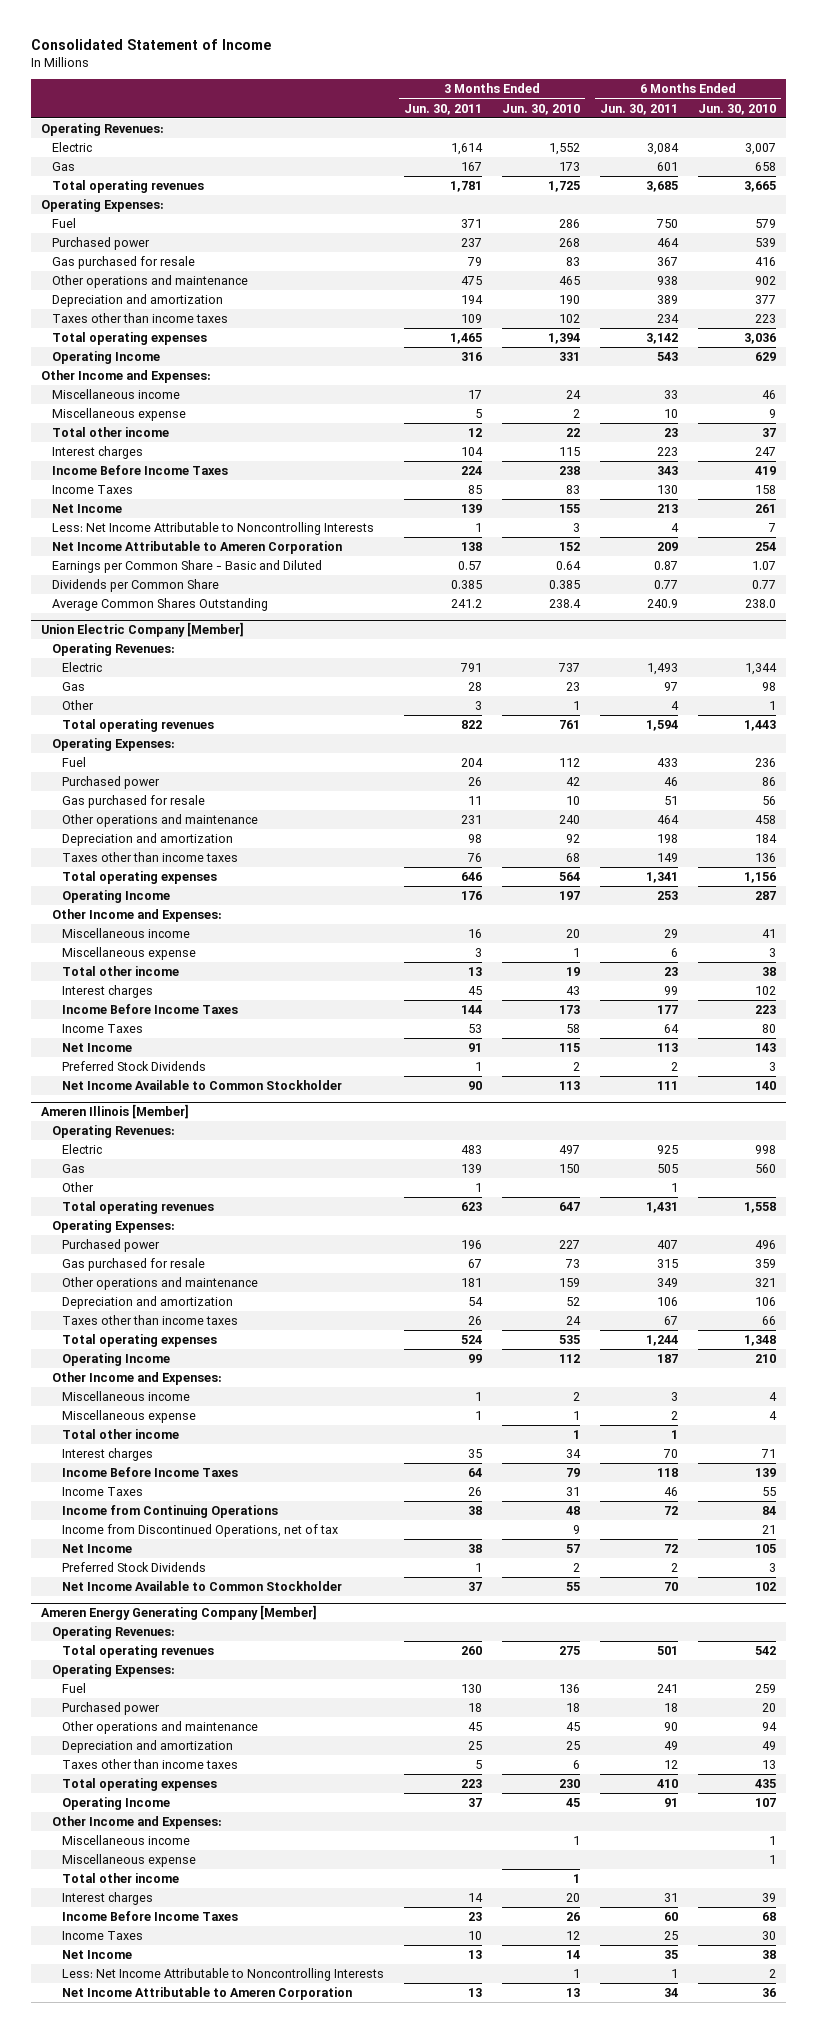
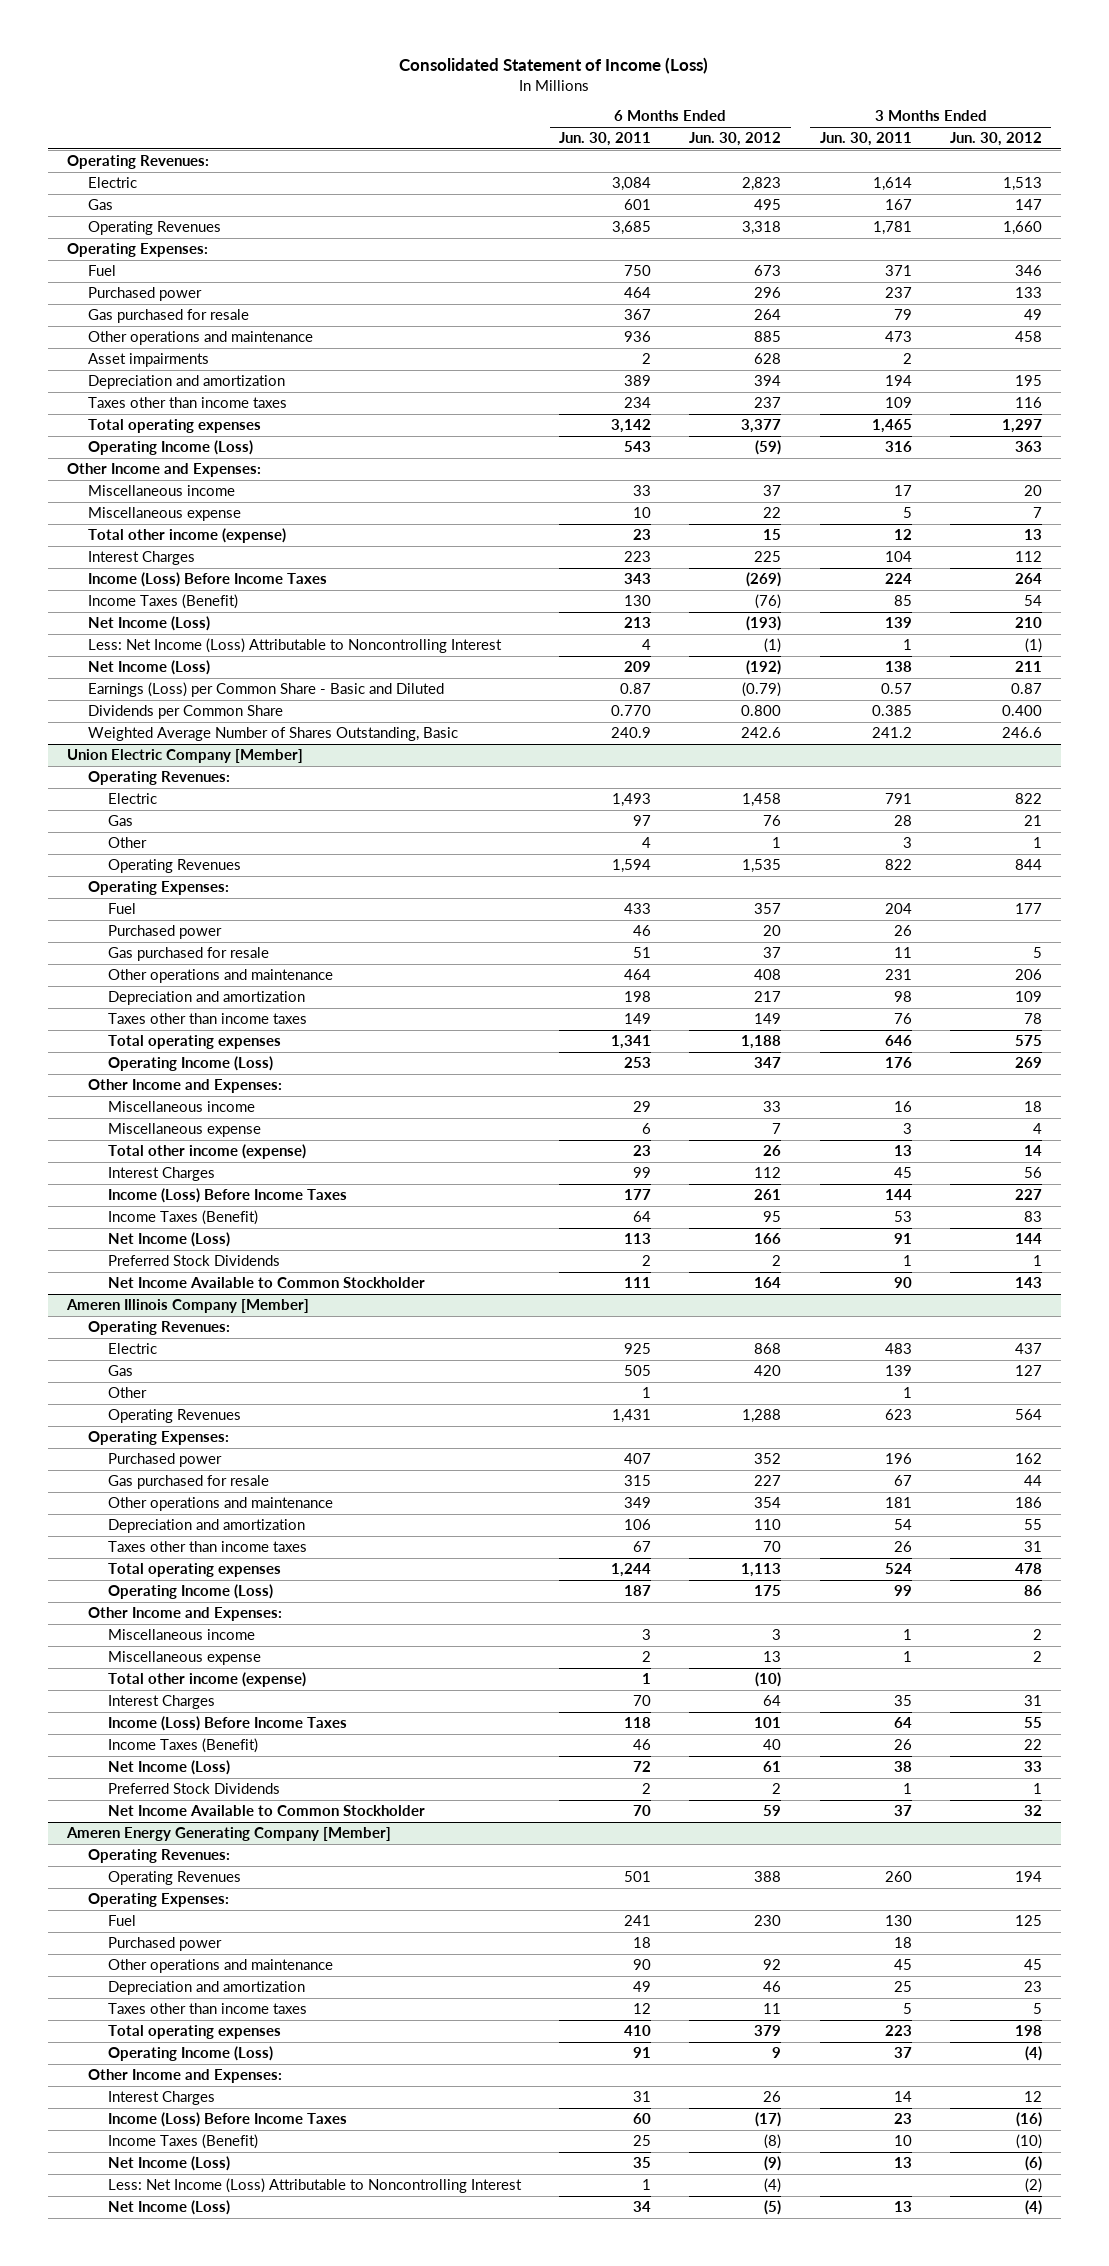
[31,39,272,51] Consolidated Statement of Income -> [399,56,709,74] Consolidated Statement of Income (Loss)
[501,103,580,115] Jun. 30, 2010 -> none
[697,103,776,115] Jun. 30, 2010 -> none
none -> [689,132,782,147] Jun. 30, 2012
none -> [949,132,1042,147] Jun. 30, 2012
[51,180,204,194] Total operating revenues -> [87,221,221,236] Operating Revenues
[461,276,483,286] 475 -> [884,331,912,343] 473
[656,276,678,286] 938 -> [624,331,652,343] 936
none -> [87,353,209,368] Asset impairments
[51,351,160,365] Operating Income -> [87,440,253,456] Operating Income (Loss)
[51,427,169,438] Total other income -> [87,528,286,544] Total other income (expense)
[51,446,143,460] Interest charges -> [87,551,195,566] Interest Charges
[51,465,228,476] Income Before Income Taxes -> [87,572,327,588] Income (Loss) Before Income Taxes
[51,485,133,495] Income Taxes -> [87,594,238,610] Income Taxes (Benefit)
[51,504,122,514] Net Income -> [87,616,210,632] Net Income (Loss)
[51,522,374,536] Less: Net Income Attributable to Noncontrolling Interests -> [87,638,502,654] Less: Net Income (Loss) Attributable to Noncontrolling Interest
[51,541,342,555] Net Income Attributable to Ameren Corporation -> [87,660,210,676] Net Income (Loss)
[51,560,322,574] Earnings per Common Share - Basic and Diluted -> [87,682,444,698] Earnings (Loss) per Common Share - Basic and Diluted
[653,580,678,590] 0.77 -> [611,705,652,717] 0.770
[51,598,268,612] Average Common Shares Outstanding -> [87,727,458,742] Weighted Average Number of Shares Outstanding, Basic
[62,719,215,733] Total operating revenues -> [108,859,242,874] Operating Revenues
[62,890,171,904] Operating Income -> [108,1056,274,1072] Operating Income (Loss)
[62,966,180,977] Total other income -> [108,1144,307,1160] Total other income (expense)
[62,985,154,999] Interest charges -> [108,1167,216,1182] Interest Charges
[62,1004,239,1015] Income Before Income Taxes -> [108,1188,348,1204] Income (Loss) Before Income Taxes
[62,1024,144,1034] Income Taxes -> [108,1210,259,1226] Income Taxes (Benefit)
[62,1043,133,1053] Net Income -> [108,1232,231,1248] Net Income (Loss)
[40,1104,189,1120] Ameren Illinois [Member] -> [66,1299,310,1314] Ameren Illinois Company [Member]
[62,1201,215,1215] Total operating revenues -> [108,1409,242,1424] Operating Revenues
[62,1353,171,1367] Operating Income -> [108,1584,274,1600] Operating Income (Loss)
[62,1505,279,1519] Income from Continuing Operations -> none
[62,1524,339,1538] Income from Discontinued Operations, net of tax -> none
[62,1429,180,1440] Total other income -> [108,1672,307,1688] Total other income (expense)
[62,1448,154,1462] Interest charges -> [108,1695,216,1710] Interest Charges
[62,1467,239,1478] Income Before Income Taxes -> [108,1716,348,1732] Income (Loss) Before Income Taxes
[62,1487,144,1497] Income Taxes -> [108,1738,259,1754] Income Taxes (Benefit)
[62,1544,133,1554] Net Income -> [108,1760,231,1776] Net Income (Loss)
[62,1645,215,1659] Total operating revenues -> [108,1871,242,1886] Operating Revenues
[62,1797,171,1811] Operating Income -> [108,2046,274,2062] Operating Income (Loss)
[62,1835,191,1846] Miscellaneous income -> none
[62,1854,197,1868] Miscellaneous expense -> none
[62,1873,180,1884] Total other income -> none
[62,1892,154,1906] Interest charges -> [108,2091,216,2106] Interest Charges
[62,1911,239,1922] Income Before Income Taxes -> [108,2112,348,2128] Income (Loss) Before Income Taxes
[62,1931,144,1941] Income Taxes -> [108,2134,259,2150] Income Taxes (Benefit)
[62,1950,133,1960] Net Income -> [108,2156,231,2172] Net Income (Loss)
[62,1968,385,1982] Less: Net Income Attributable to Noncontrolling Interests -> [108,2178,523,2194] Less: Net Income (Loss) Attributable to Noncontrolling Interest
[62,1987,353,2001] Net Income Attributable to Ameren Corporation -> [108,2200,231,2216] Net Income (Loss)

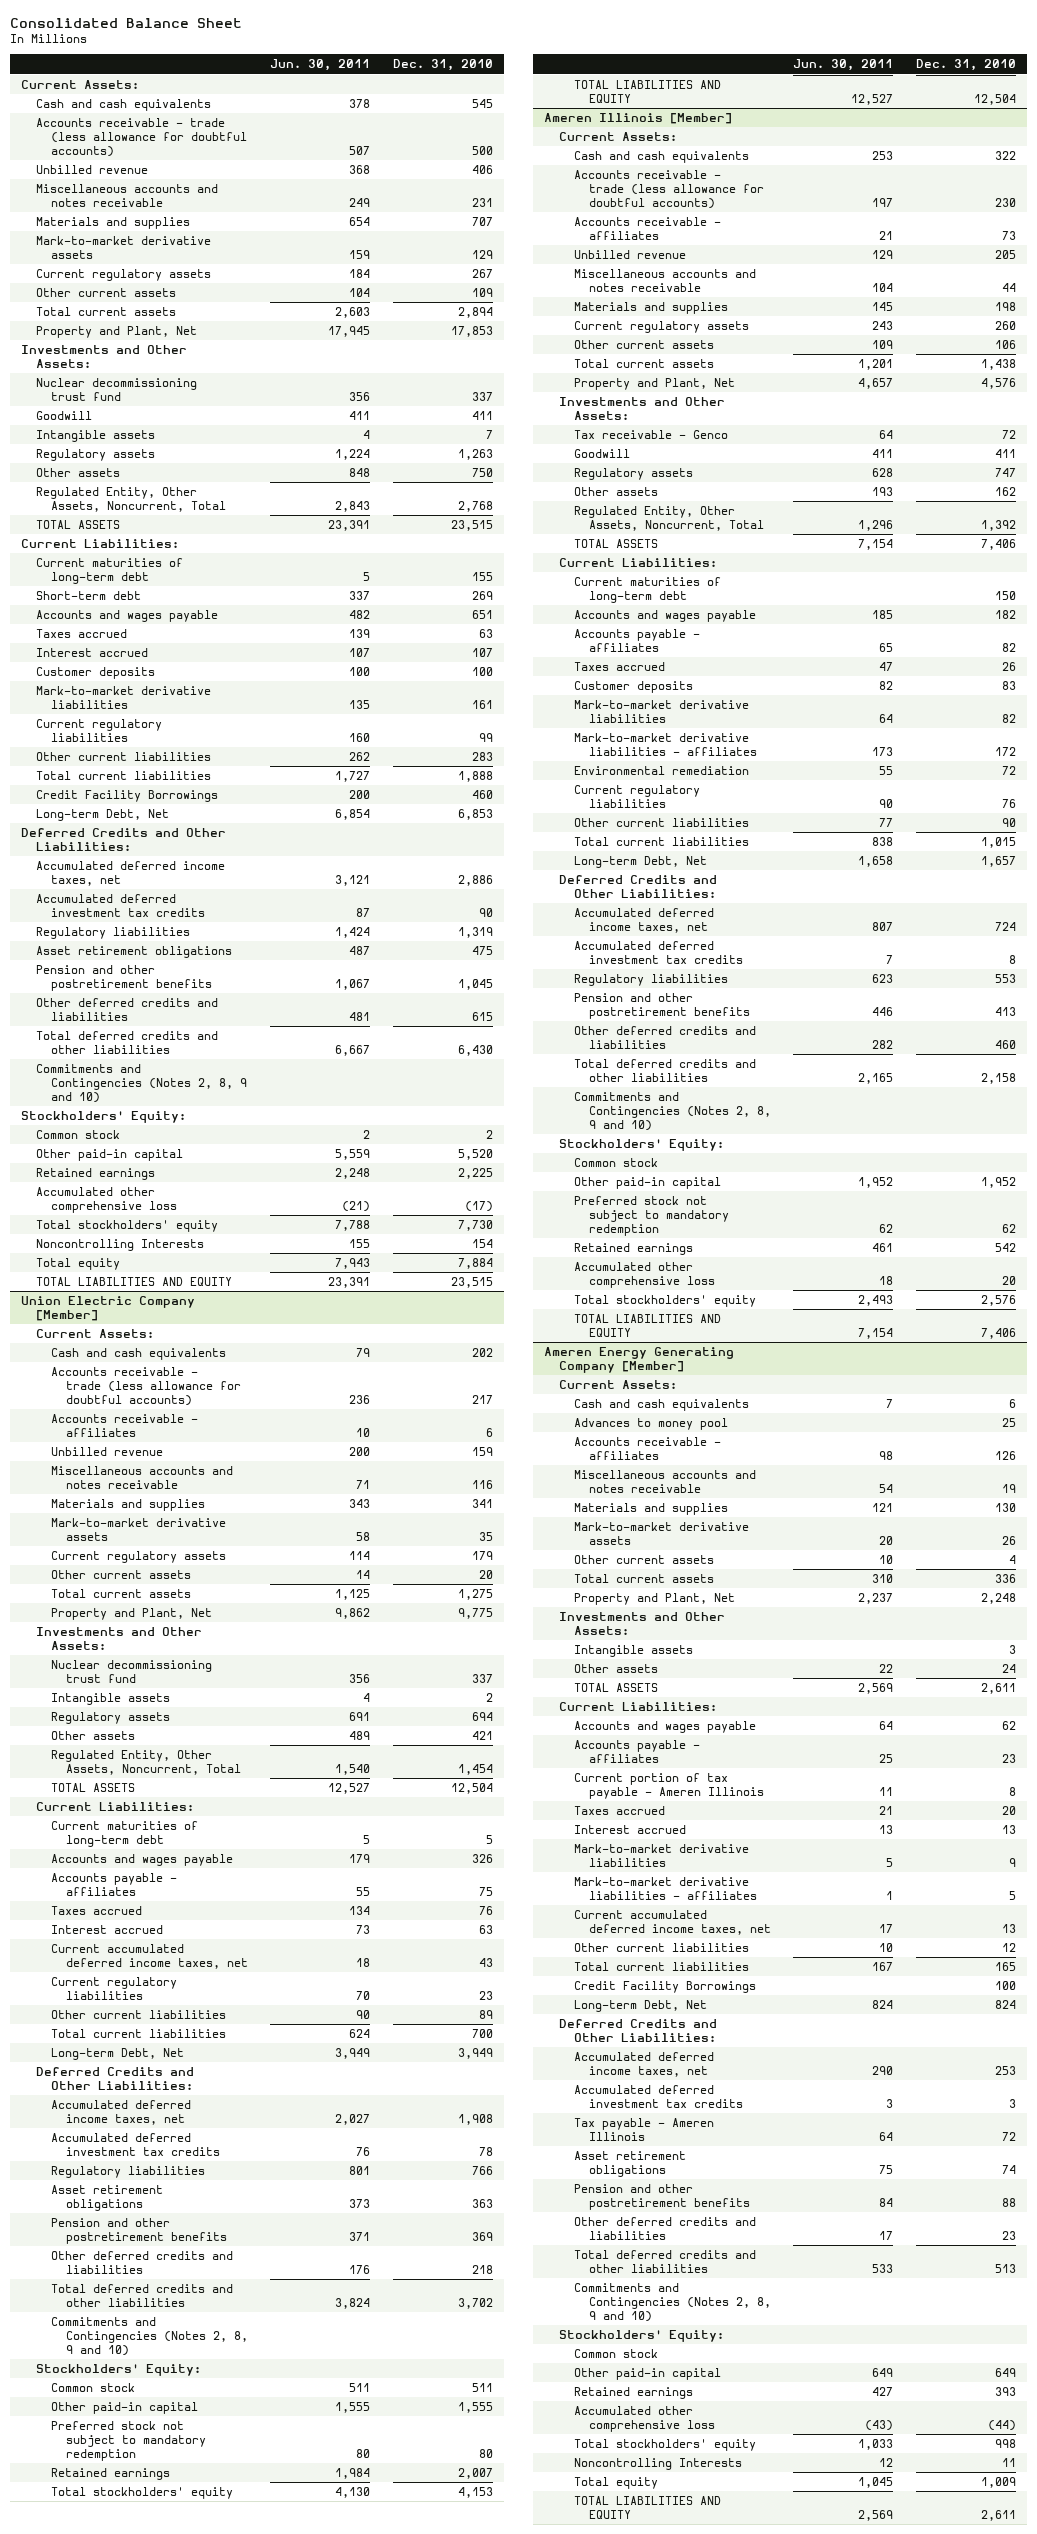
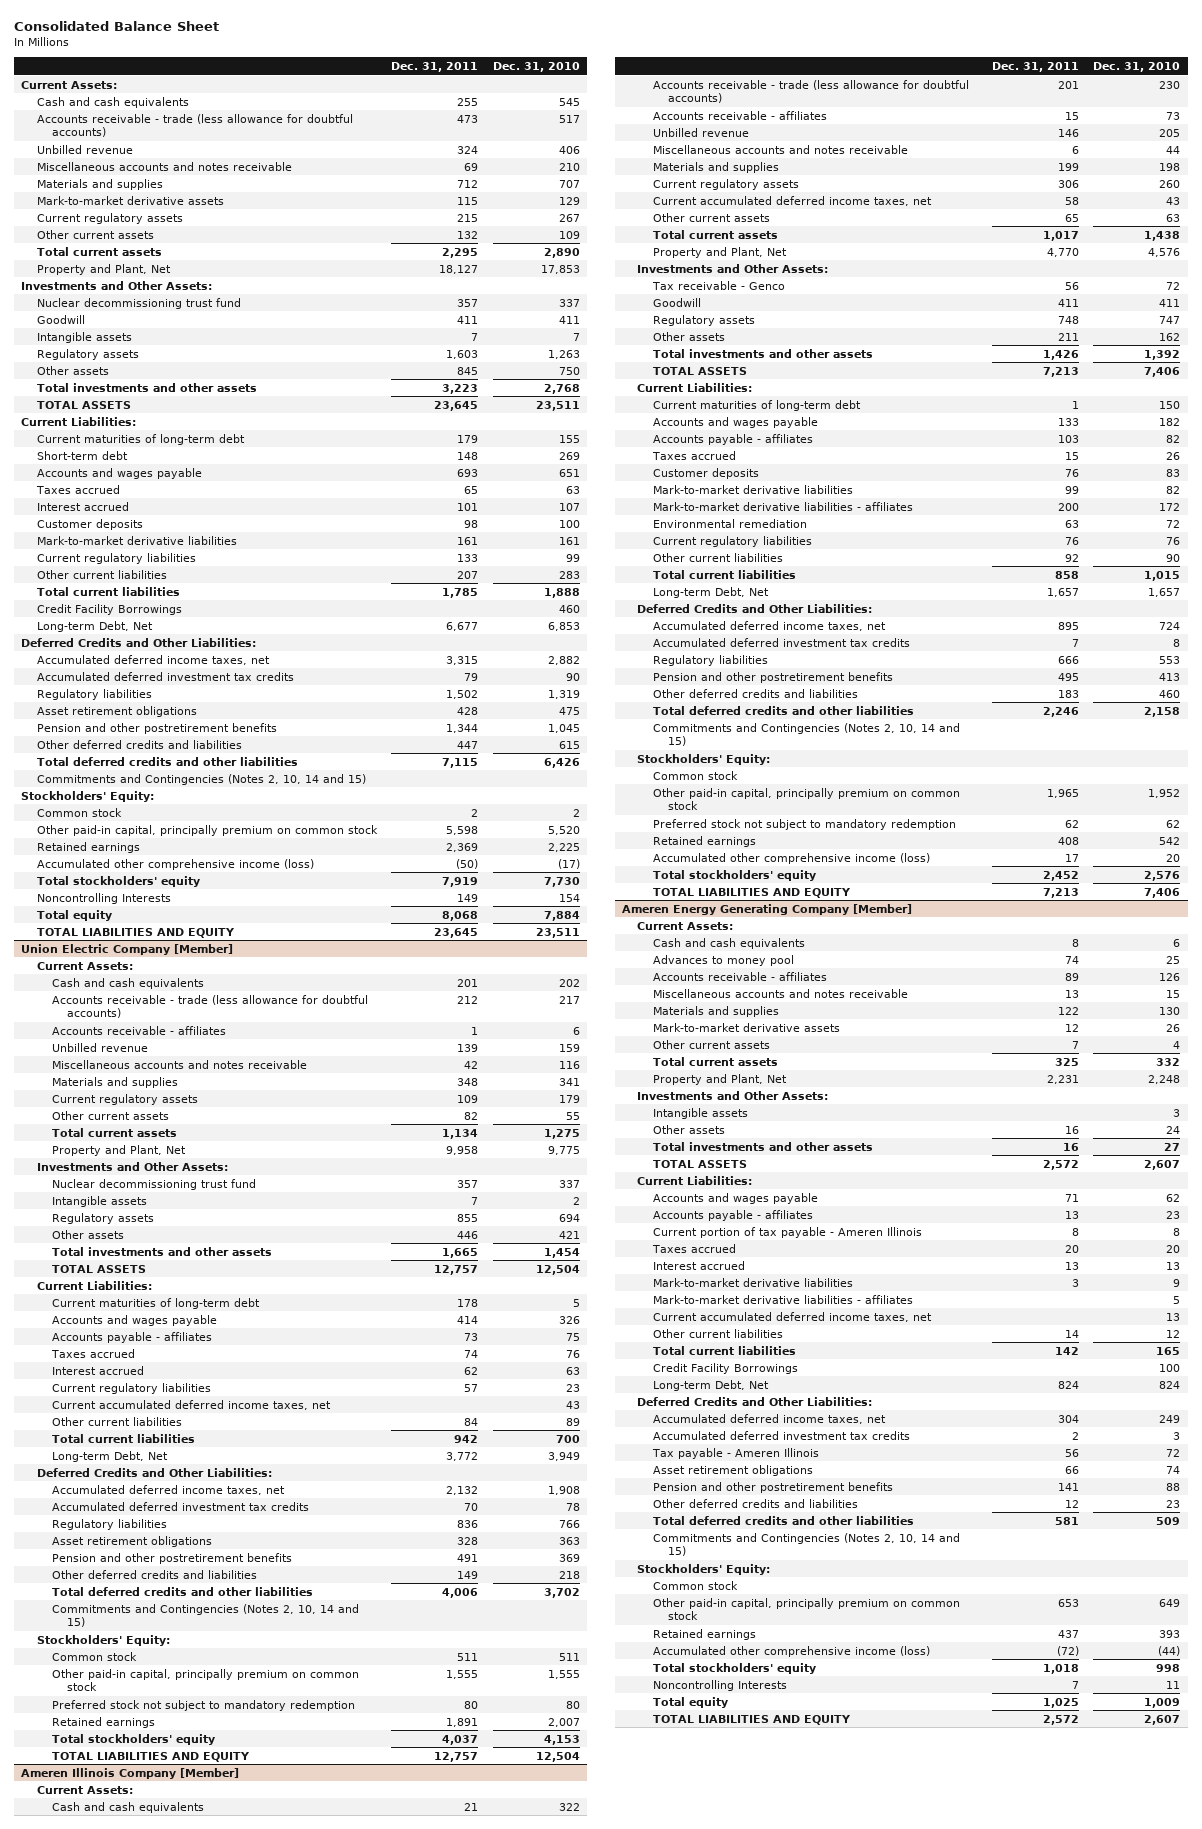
[270,59,371,72] Jun. 30, 2011 -> none
none -> [391,62,479,73] Dec. 31, 2011
[472,145,494,155] 500 -> [558,114,580,123] 517
[472,197,494,207] 231 -> [558,162,580,171] 210
[458,306,494,318] 2,894 -> [543,247,580,258] 2,890
[36,486,226,512] Regulated Entity, Other Assets, Noncurrent, Total -> [36,382,257,392] Total investments and other assets
[451,519,494,531] 23,515 -> [535,400,580,411] 23,511
[458,874,494,886] 2,886 -> [547,655,580,665] 2,882
[458,1044,494,1056] 6,430 -> [543,757,580,768] 6,426
[36,1063,247,1103] Commitments and Contingencies (Notes 2, 8, 9 and 10) -> [36,773,366,785] Commitments and Contingencies (Notes 2, 10, 14 and 15)
[36,1148,184,1161] Other paid-in capital -> [36,824,378,836] Other paid-in capital, principally premium on common stock
[36,1186,177,1213] Accumulated other comprehensive loss -> [36,858,314,870] Accumulated other comprehensive income (loss)
[451,1276,494,1288] 23,515 -> [535,927,580,938] 23,511
[50,1517,226,1541] Mark-to-market derivative assets -> none
[479,1569,494,1579] 20 -> [565,1111,580,1120] 55
[50,1749,241,1775] Regulated Entity, Other Assets, Noncurrent, Total -> [51,1246,272,1256] Total investments and other assets
[50,1943,248,1969] Current accumulated deferred income taxes, net -> [51,1399,331,1410] Current accumulated deferred income taxes, net
[50,2316,248,2356] Commitments and Contingencies (Notes 2, 8, 9 and 10) -> [51,1603,359,1628] Commitments and Contingencies (Notes 2, 10, 14 and 15)
[50,2401,198,2414] Other paid-in capital -> [51,1668,359,1692] Other paid-in capital, principally premium on common stock
[544,112,733,124] Ameren Illinois [Member] -> [21,1767,240,1779] Ameren Illinois Company [Member]
none -> [652,195,932,206] Current accumulated deferred income taxes, net
[995,339,1017,349] 106 -> [1166,213,1181,222] 63
[573,505,764,531] Regulated Entity, Other Assets, Noncurrent, Total -> [652,348,873,358] Total investments and other assets
[573,1091,771,1131] Commitments and Contingencies (Notes 2, 8, 9 and 10) -> [652,722,960,747] Commitments and Contingencies (Notes 2, 10, 14 and 15)
[573,1176,721,1189] Other paid-in capital -> [652,787,960,811] Other paid-in capital, principally premium on common stock
[573,1261,715,1288] Accumulated other comprehensive loss -> [652,852,930,864] Accumulated other comprehensive income (loss)
[1002,1483,1017,1493] 19 -> [1166,989,1181,998] 15
[995,1573,1017,1583] 336 -> [1156,1057,1181,1066] 332
none -> [652,1141,873,1151] Total investments and other assets
[981,1682,1017,1694] 2,611 -> [1144,1159,1181,1170] 2,607
[995,2065,1017,2075] 253 -> [1159,1414,1181,1423] 249
[995,2263,1017,2273] 513 -> [1156,1516,1181,1525] 509
[573,2282,771,2322] Commitments and Contingencies (Notes 2, 8, 9 and 10) -> [652,1532,960,1557] Commitments and Contingencies (Notes 2, 10, 14 and 15)
[573,2367,721,2380] Other paid-in capital -> [652,1597,960,1621] Other paid-in capital, principally premium on common stock
[573,2405,715,2432] Accumulated other comprehensive loss -> [652,1645,930,1657] Accumulated other comprehensive income (loss)
[981,2509,1017,2521] 2,611 -> [1144,1714,1181,1725] 2,607

